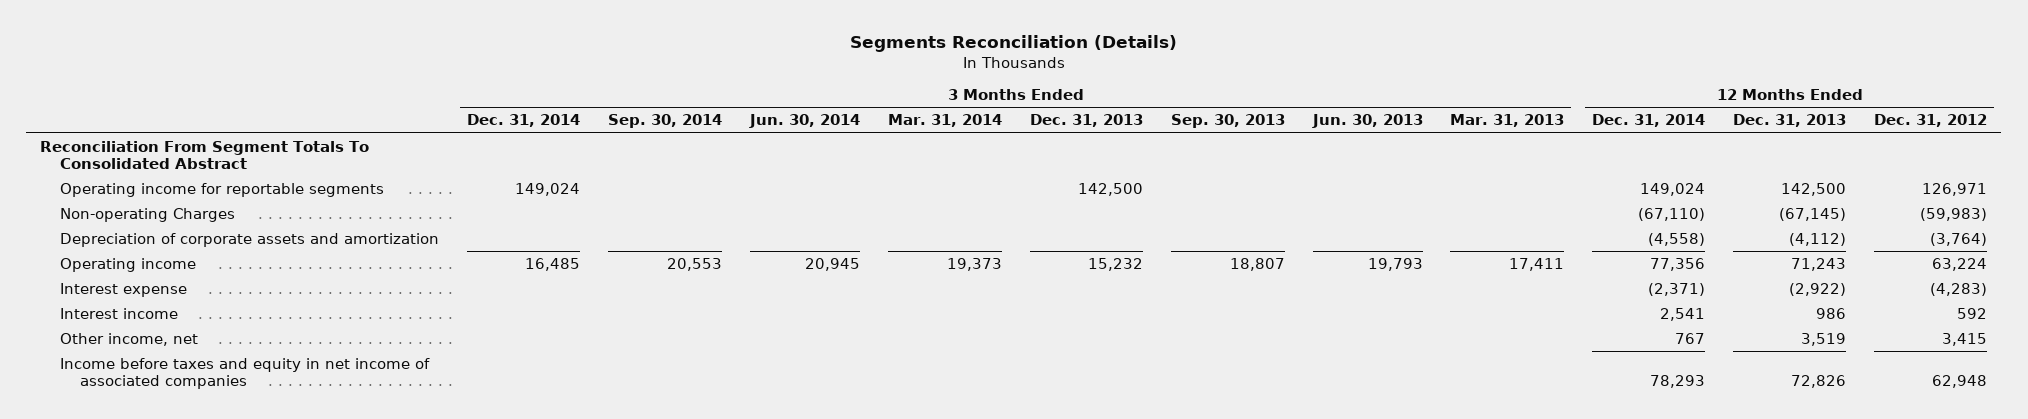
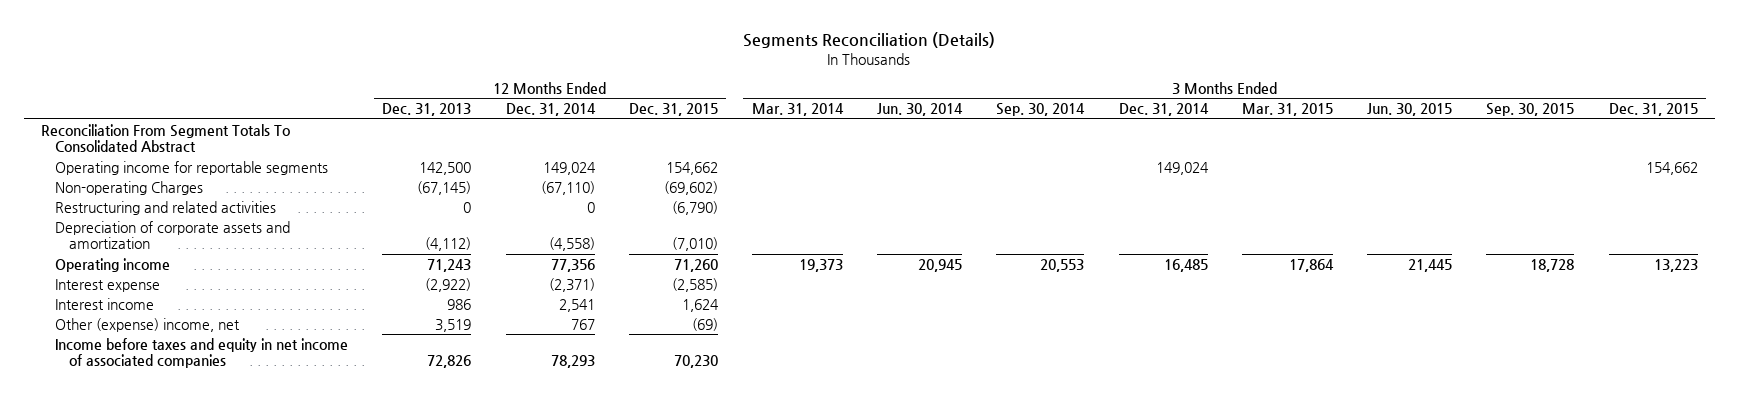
[1029,114,1143,128] Dec. 31, 2013 -> none
[1170,114,1285,129] Sep. 30, 2013 -> none
[1311,114,1423,129] Jun. 30, 2013 -> none
[1450,114,1565,128] Mar. 31, 2013 -> none
[1874,114,1988,128] Dec. 31, 2012 -> none
none -> [628,103,718,117] Dec. 31, 2015
none -> [1241,103,1333,117] Mar. 31, 2015
none -> [1367,103,1453,117] Jun. 30, 2015
none -> [1486,103,1575,117] Sep. 30, 2015
none -> [1608,103,1698,117] Dec. 31, 2015
none -> [55,201,277,216] Restructuring and related activities
[60,332,199,346] Other income, net -> [55,318,241,333] Other (expense) income, net

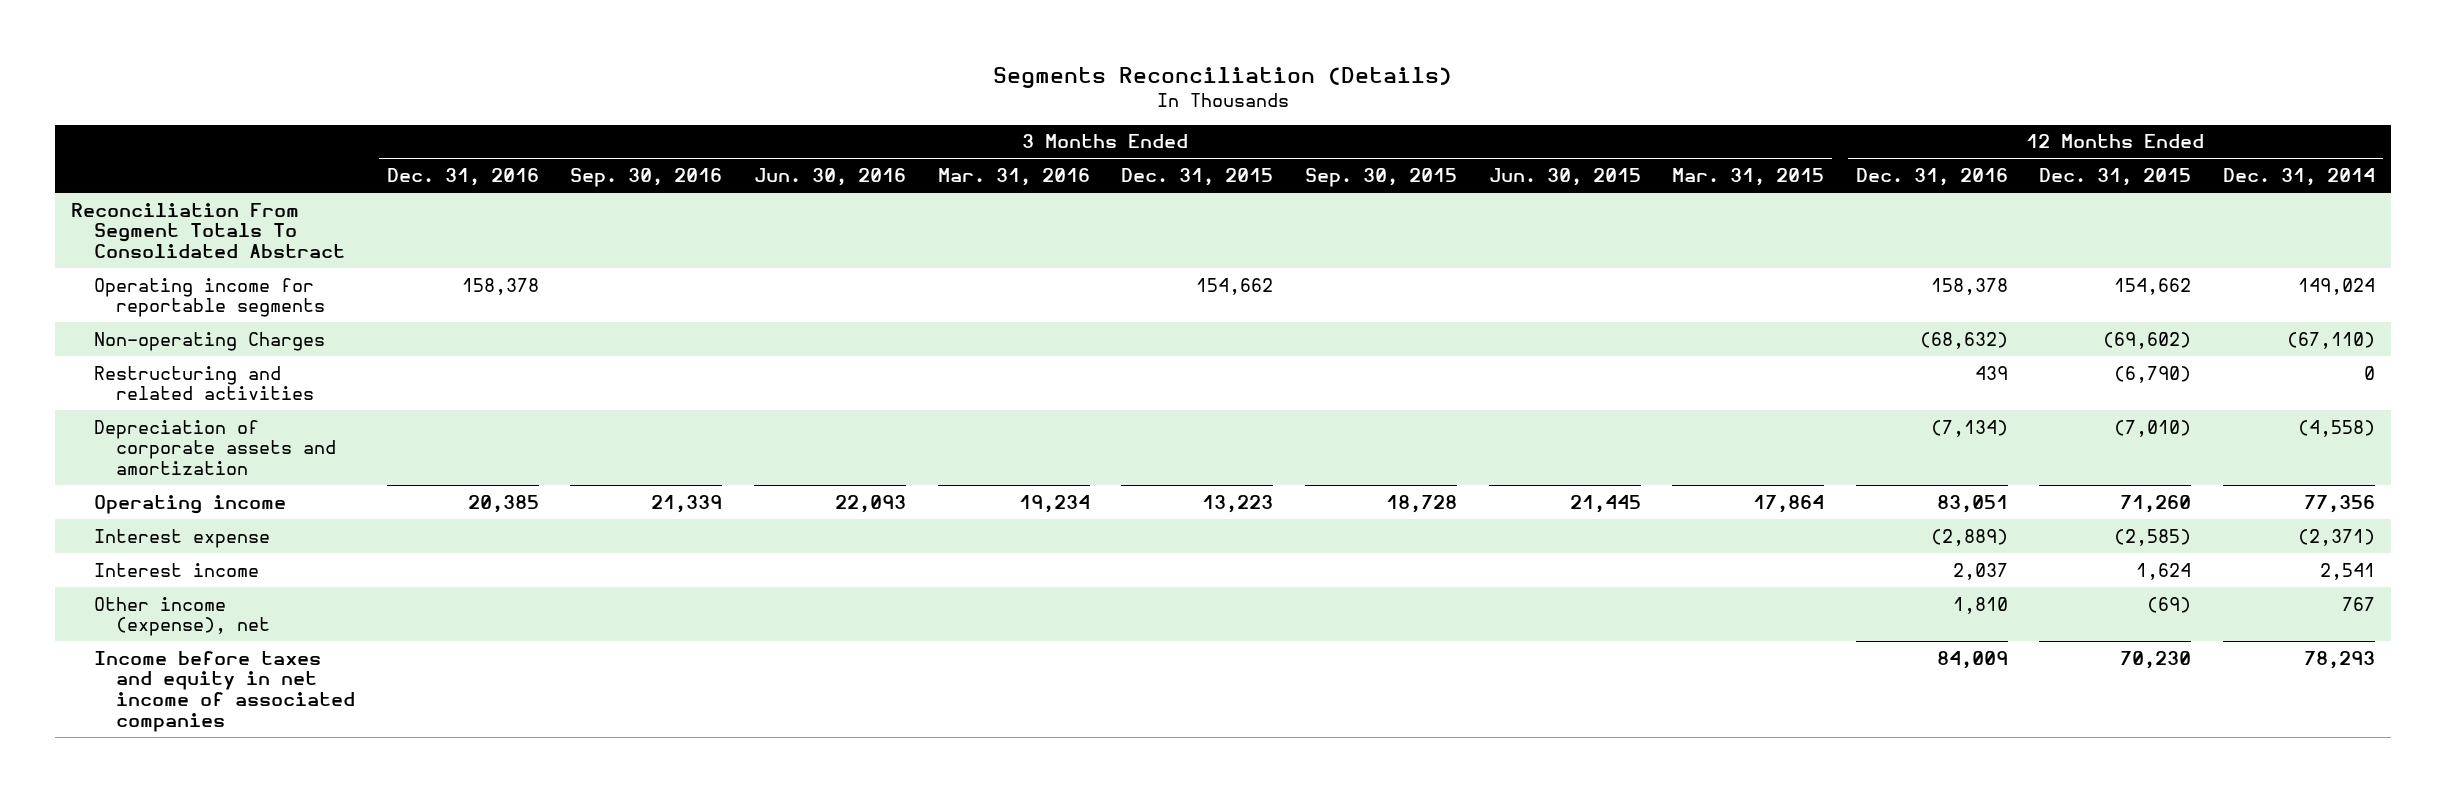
[382,103,472,117] Dec. 31, 2013 -> none
[751,103,844,117] Mar. 31, 2014 -> none
[877,103,964,117] Jun. 30, 2014 -> none
[996,103,1086,117] Sep. 30, 2014 -> none
[1118,103,1209,117] Dec. 31, 2014 -> none
none -> [386,168,539,187] Dec. 31, 2016
none -> [570,168,723,188] Sep. 30, 2016
none -> [753,168,906,187] Jun. 30, 2016
none -> [937,168,1090,187] Mar. 31, 2016
none -> [1855,168,2008,187] Dec. 31, 2016
[55,318,241,333] Other (expense) income, net -> [93,596,271,637] Other income (expense), net

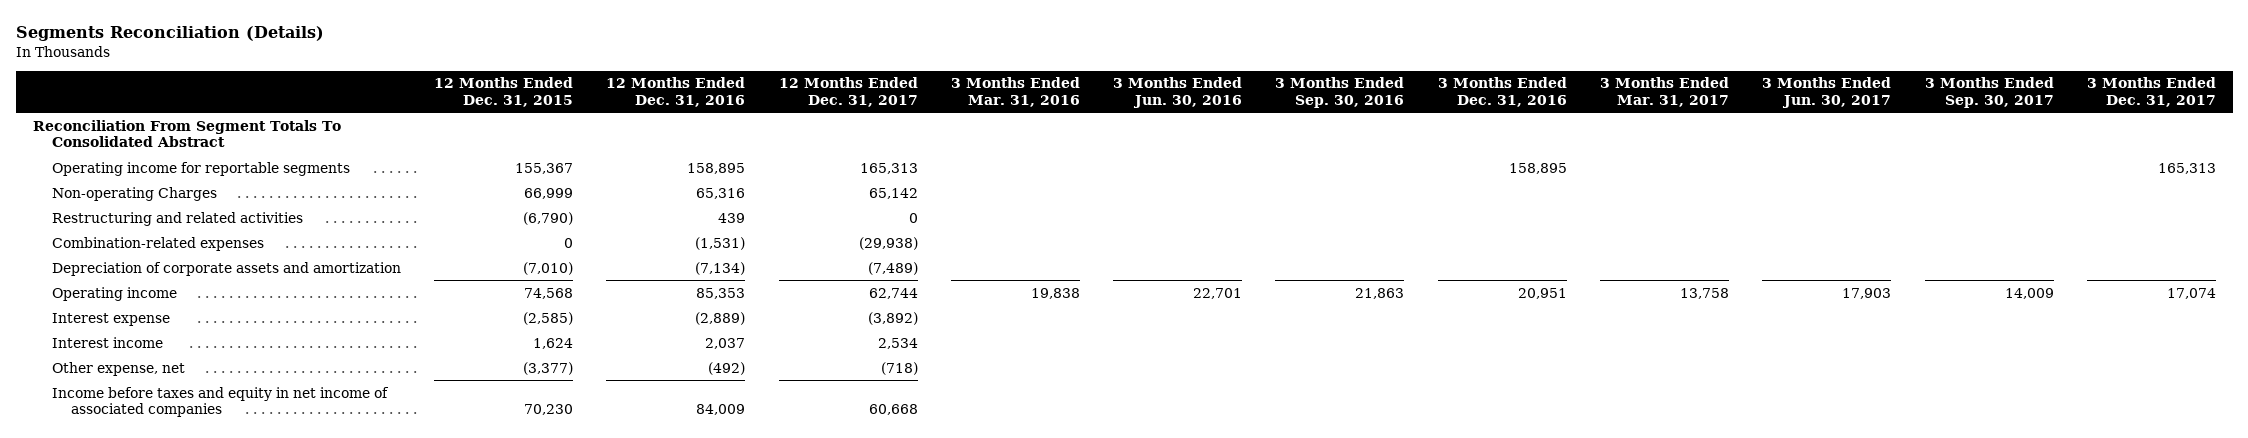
[1121,168,1274,187] Dec. 31, 2015 -> none
[1304,168,1457,188] Sep. 30, 2015 -> none
[1488,168,1641,187] Jun. 30, 2015 -> none
[1672,168,1825,187] Mar. 31, 2015 -> none
[2223,168,2376,187] Dec. 31, 2014 -> none
none -> [778,77,918,108] 12 Months Ended Dec. 31, 2017
none -> [1600,77,1730,108] 3 Months Ended Mar. 31, 2017
none -> [1762,77,1892,109] 3 Months Ended Jun. 30, 2017
none -> [1924,77,2054,109] 3 Months Ended Sep. 30, 2017
none -> [2086,77,2216,108] 3 Months Ended Dec. 31, 2017
[461,277,539,295] 158,378 -> [1508,162,1567,174] 158,895
[1930,277,2008,295] 158,378 -> [687,162,746,174] 158,895
[2114,277,2192,295] 154,662 -> [515,162,574,174] 155,367
[1919,331,2008,349] (68,632) -> [696,187,746,199] 65,316
[2103,331,2192,349] (69,602) -> [524,187,574,199] 66,999
none -> [51,236,264,251] Combination-related expenses
[467,494,539,513] 20,385 -> [1517,287,1567,299] 20,951
[651,494,723,513] 21,339 -> [1355,287,1405,299] 21,863
[834,494,906,513] 22,093 -> [1193,287,1243,299] 22,701
[1018,494,1090,513] 19,234 -> [1030,287,1080,299] 19,838
[1936,494,2008,513] 83,051 -> [696,287,746,299] 85,353
[2120,494,2192,513] 71,260 -> [524,287,574,299] 74,568
[93,596,271,637] Other income (expense), net -> [51,361,185,376] Other expense, net
[1952,596,2008,614] 1,810 -> [708,361,746,375] (492)
[2147,596,2192,613] (69) -> [523,361,574,375] (3,377)

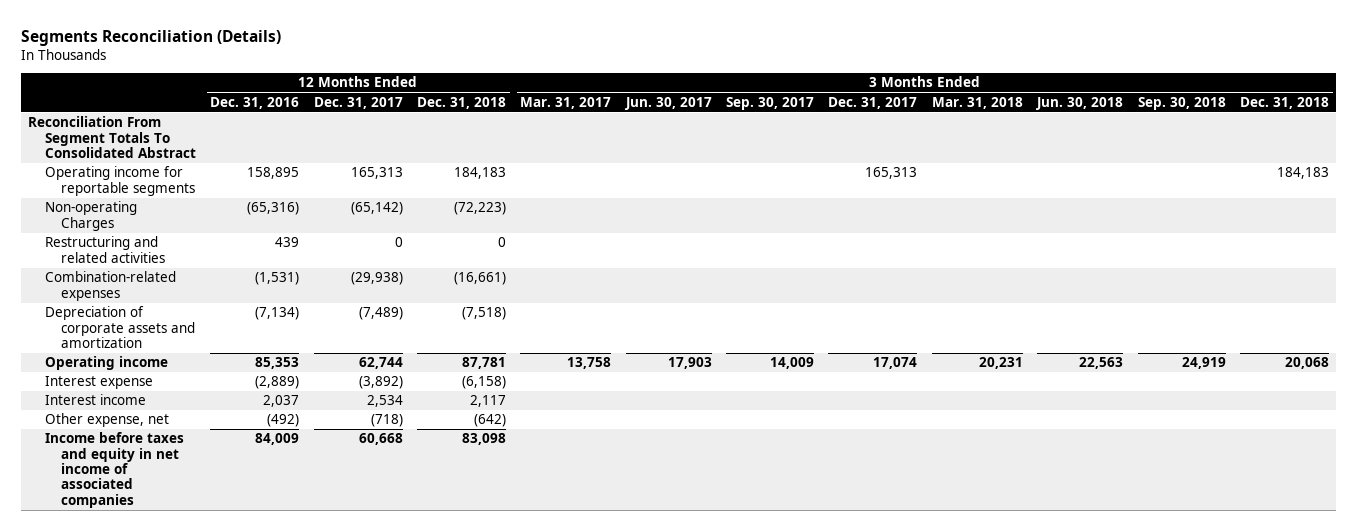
[434,77,574,108] 12 Months Ended Dec. 31, 2015 -> none
[950,77,1080,108] 3 Months Ended Mar. 31, 2016 -> none
[1113,77,1243,109] 3 Months Ended Jun. 30, 2016 -> none
[1275,77,1405,109] 3 Months Ended Sep. 30, 2016 -> none
[1437,77,1567,108] 3 Months Ended Dec. 31, 2016 -> none
none -> [416,96,506,109] Dec. 31, 2018
none -> [931,96,1023,109] Mar. 31, 2018
none -> [1036,96,1124,110] Jun. 30, 2018
none -> [1137,96,1226,110] Sep. 30, 2018
none -> [1240,96,1330,109] Dec. 31, 2018
[696,187,746,199] 65,316 -> [247,202,300,216] (65,316)
[868,187,918,199] 65,142 -> [350,202,403,216] (65,142)

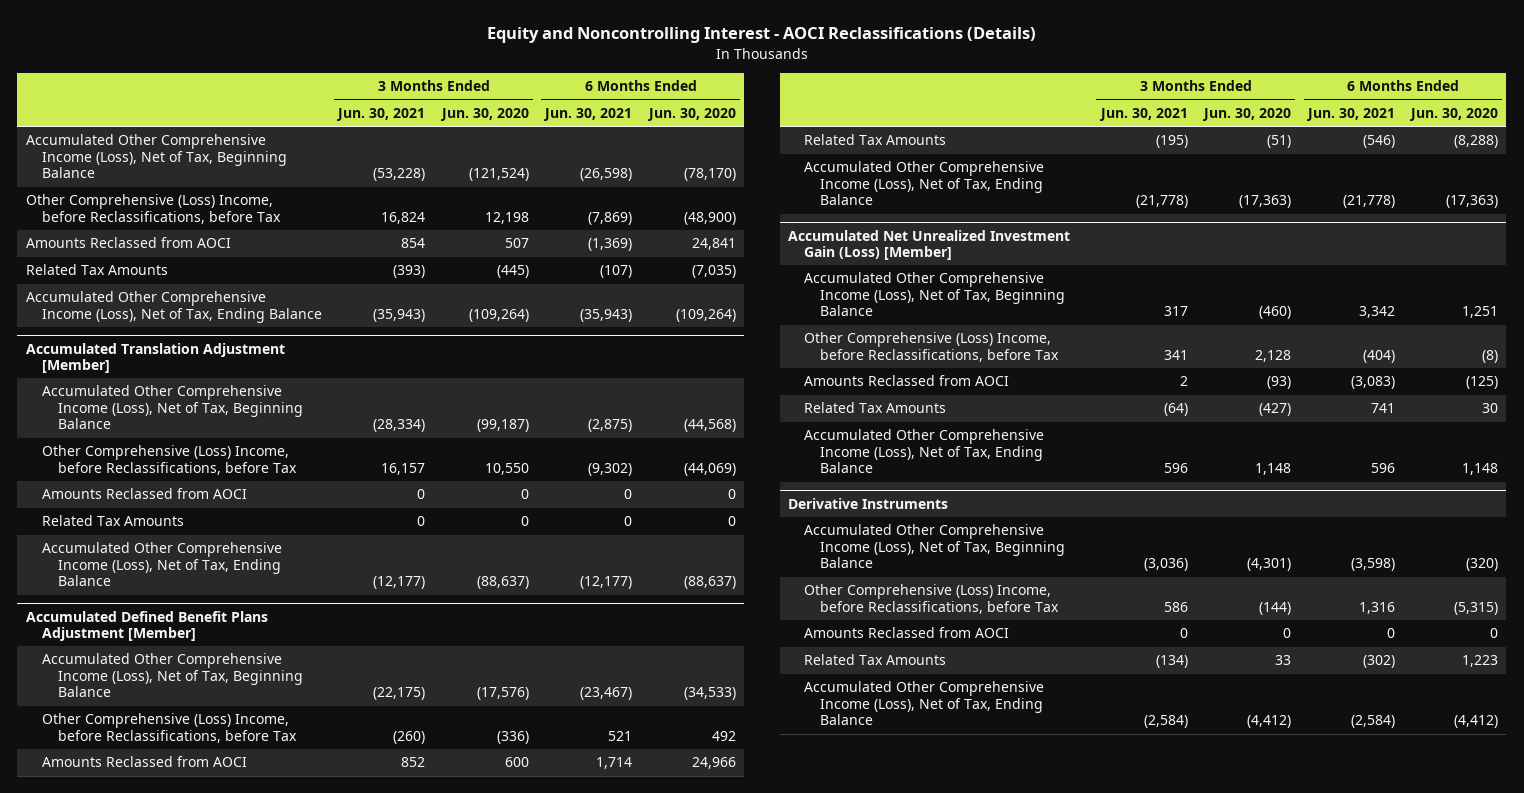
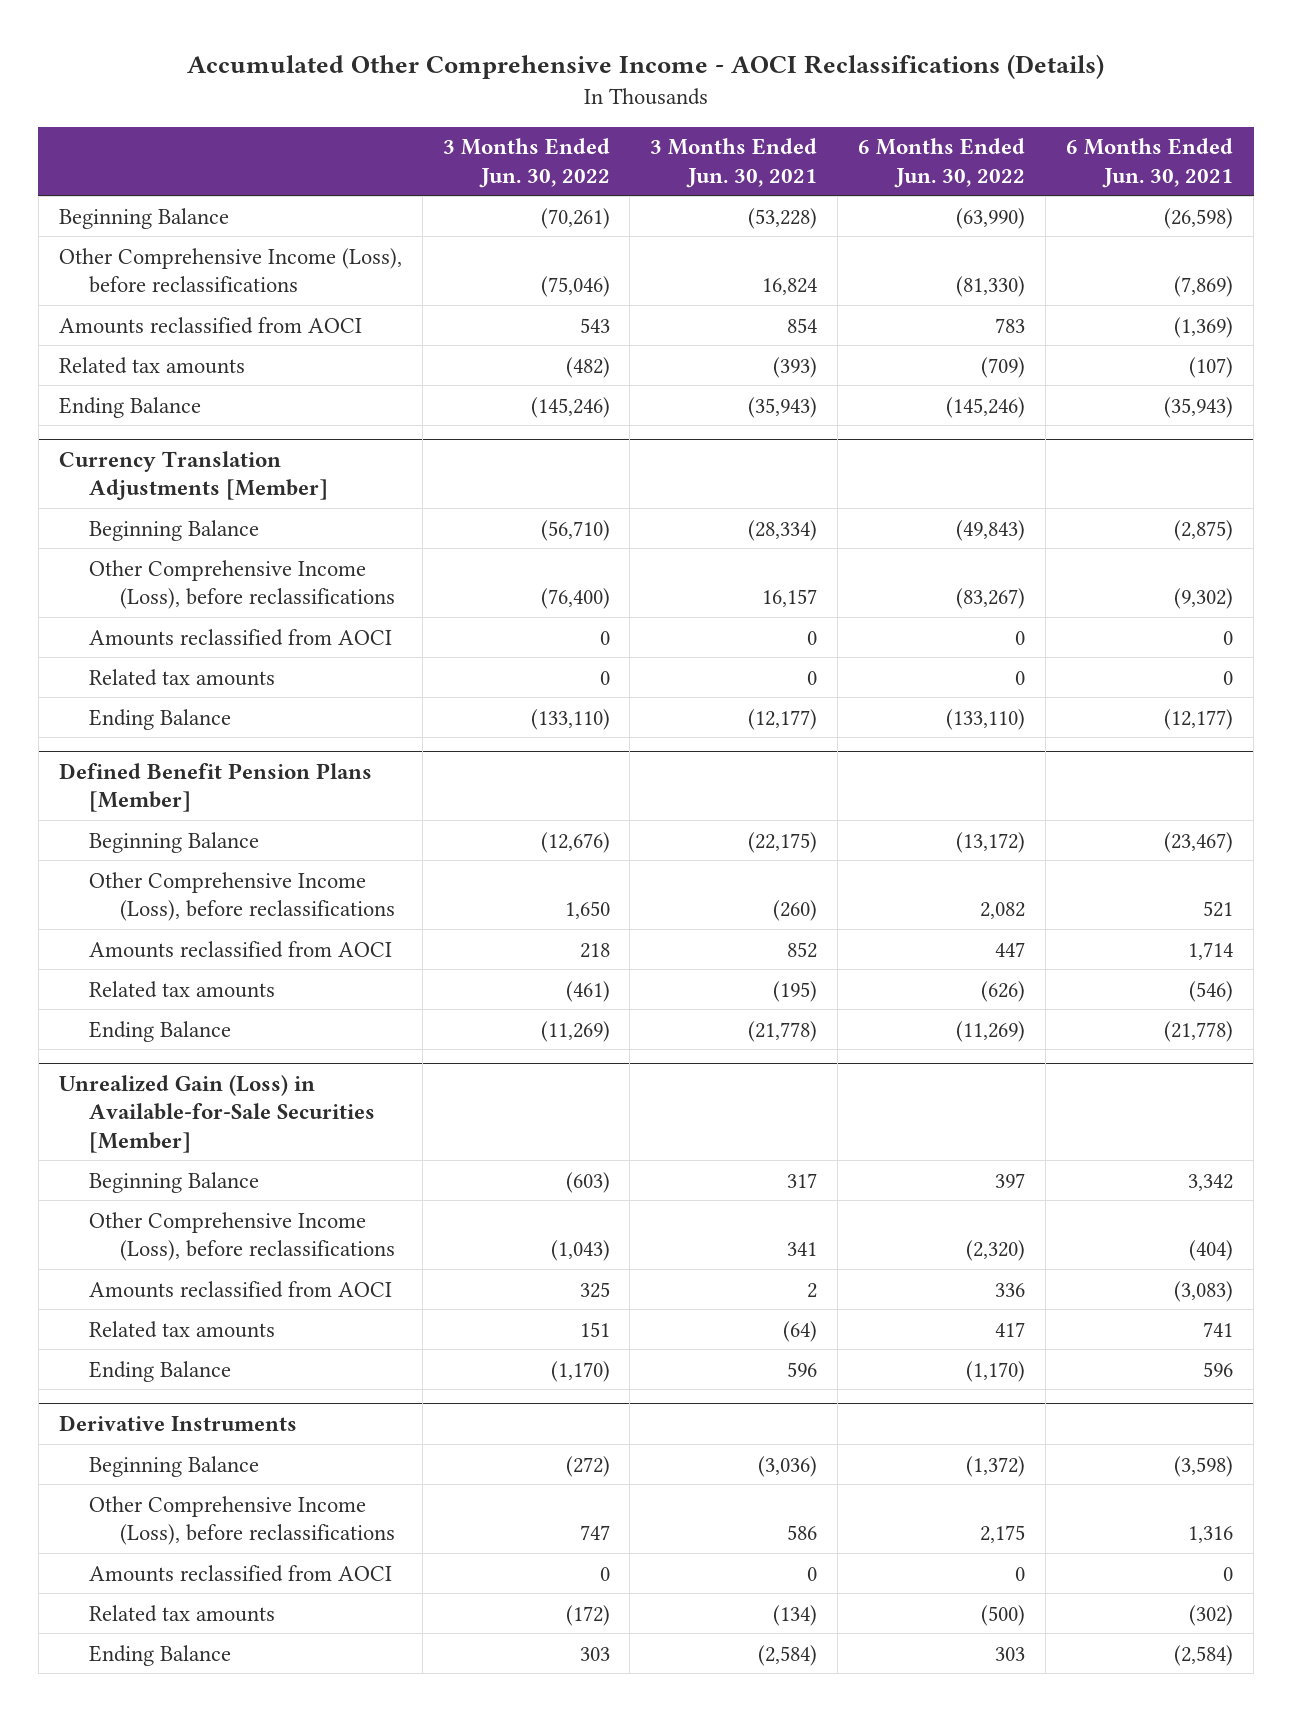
[486,27,1036,44] Equity and Noncontrolling Interest - AOCI Reclassifications (Details) -> [186,54,1104,80] Accumulated Other Comprehensive Income - AOCI Reclassifications (Details)
[439,107,529,121] Jun. 30, 2020 -> none
[646,107,736,121] Jun. 30, 2020 -> none
none -> [442,138,610,188] 3 Months Ended Jun. 30, 2022
none -> [858,138,1026,188] 6 Months Ended Jun. 30, 2022
[25,134,287,179] Accumulated Other Comprehensive Income (Loss), Net of Tax, Beginning Balance -> [58,207,229,229] Beginning Balance
[25,194,281,224] Other Comprehensive (Loss) Income, before Reclassifications, before Tax -> [58,247,402,293] Other Comprehensive Income (Loss), before reclassifications
[25,237,231,249] Amounts Reclassed from AOCI -> [58,316,362,334] Amounts reclassified from AOCI
[25,264,168,276] Related Tax Amounts -> [58,356,245,374] Related tax amounts
[25,291,322,323] Accumulated Other Comprehensive Income (Loss), Net of Tax, Ending Balance -> [58,396,201,418] Ending Balance
[25,342,285,374] Accumulated Translation Adjustment [Member] -> [58,450,329,501] Currency Translation Adjustments [Member]
[41,385,303,430] Accumulated Other Comprehensive Income (Loss), Net of Tax, Beginning Balance -> [89,519,260,541] Beginning Balance
[41,445,297,475] Other Comprehensive (Loss) Income, before Reclassifications, before Tax -> [89,559,396,609] Other Comprehensive Income (Loss), before reclassifications
[41,488,247,500] Amounts Reclassed from AOCI -> [89,628,393,646] Amounts reclassified from AOCI
[41,515,184,527] Related Tax Amounts -> [89,668,276,686] Related tax amounts
[41,542,282,587] Accumulated Other Comprehensive Income (Loss), Net of Tax, Ending Balance -> [89,708,232,730] Ending Balance
[25,610,268,642] Accumulated Defined Benefit Plans Adjustment [Member] -> [58,762,372,813] Defined Benefit Pension Plans [Member]
[41,653,303,698] Accumulated Other Comprehensive Income (Loss), Net of Tax, Beginning Balance -> [89,831,260,853] Beginning Balance
[41,713,297,743] Other Comprehensive (Loss) Income, before Reclassifications, before Tax -> [89,871,396,921] Other Comprehensive Income (Loss), before reclassifications
[41,756,247,768] Amounts Reclassed from AOCI -> [89,940,393,958] Amounts reclassified from AOCI
[804,134,947,146] Related Tax Amounts -> [89,980,276,998] Related tax amounts
[804,161,1045,206] Accumulated Other Comprehensive Income (Loss), Net of Tax, Ending Balance -> [89,1020,232,1042] Ending Balance
[787,229,1070,261] Accumulated Net Unrealized Investment Gain (Loss) [Member] -> [58,1074,376,1153] Unrealized Gain (Loss) in Available-for-Sale Securities [Member]
[804,272,1066,317] Accumulated Other Comprehensive Income (Loss), Net of Tax, Beginning Balance -> [89,1171,260,1193] Beginning Balance
[804,332,1060,362] Other Comprehensive (Loss) Income, before Reclassifications, before Tax -> [89,1211,396,1261] Other Comprehensive Income (Loss), before reclassifications
[804,375,1010,387] Amounts Reclassed from AOCI -> [89,1280,393,1298] Amounts reclassified from AOCI
[804,402,947,414] Related Tax Amounts -> [89,1320,276,1338] Related tax amounts
[804,429,1045,474] Accumulated Other Comprehensive Income (Loss), Net of Tax, Ending Balance -> [89,1360,232,1382] Ending Balance
[804,524,1066,569] Accumulated Other Comprehensive Income (Loss), Net of Tax, Beginning Balance -> [89,1455,260,1477] Beginning Balance
[804,584,1060,614] Other Comprehensive (Loss) Income, before Reclassifications, before Tax -> [89,1495,396,1545] Other Comprehensive Income (Loss), before reclassifications
[804,627,1010,639] Amounts Reclassed from AOCI -> [89,1564,393,1582] Amounts reclassified from AOCI
[804,654,947,666] Related Tax Amounts -> [89,1604,276,1622] Related tax amounts
[804,681,1045,726] Accumulated Other Comprehensive Income (Loss), Net of Tax, Ending Balance -> [89,1644,232,1666] Ending Balance

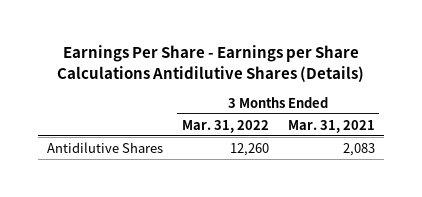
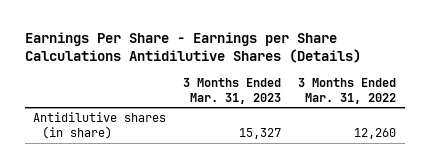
[287,119,375,133] Mar. 31, 2021 -> none
none -> [183,78,282,104] 3 Months Ended Mar. 31, 2023
[47,141,164,153] Antidilutive Shares -> [33,112,167,139] Antidilutive shares (in share)

